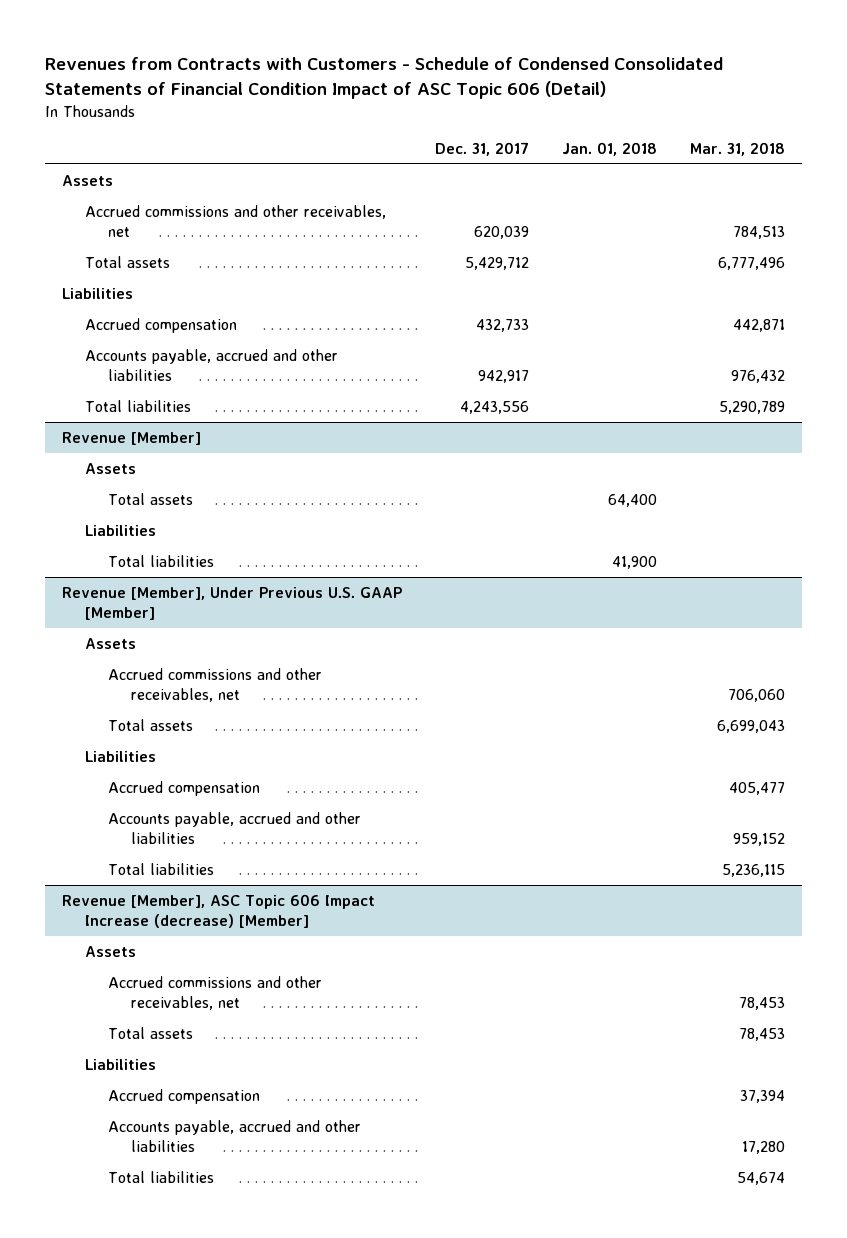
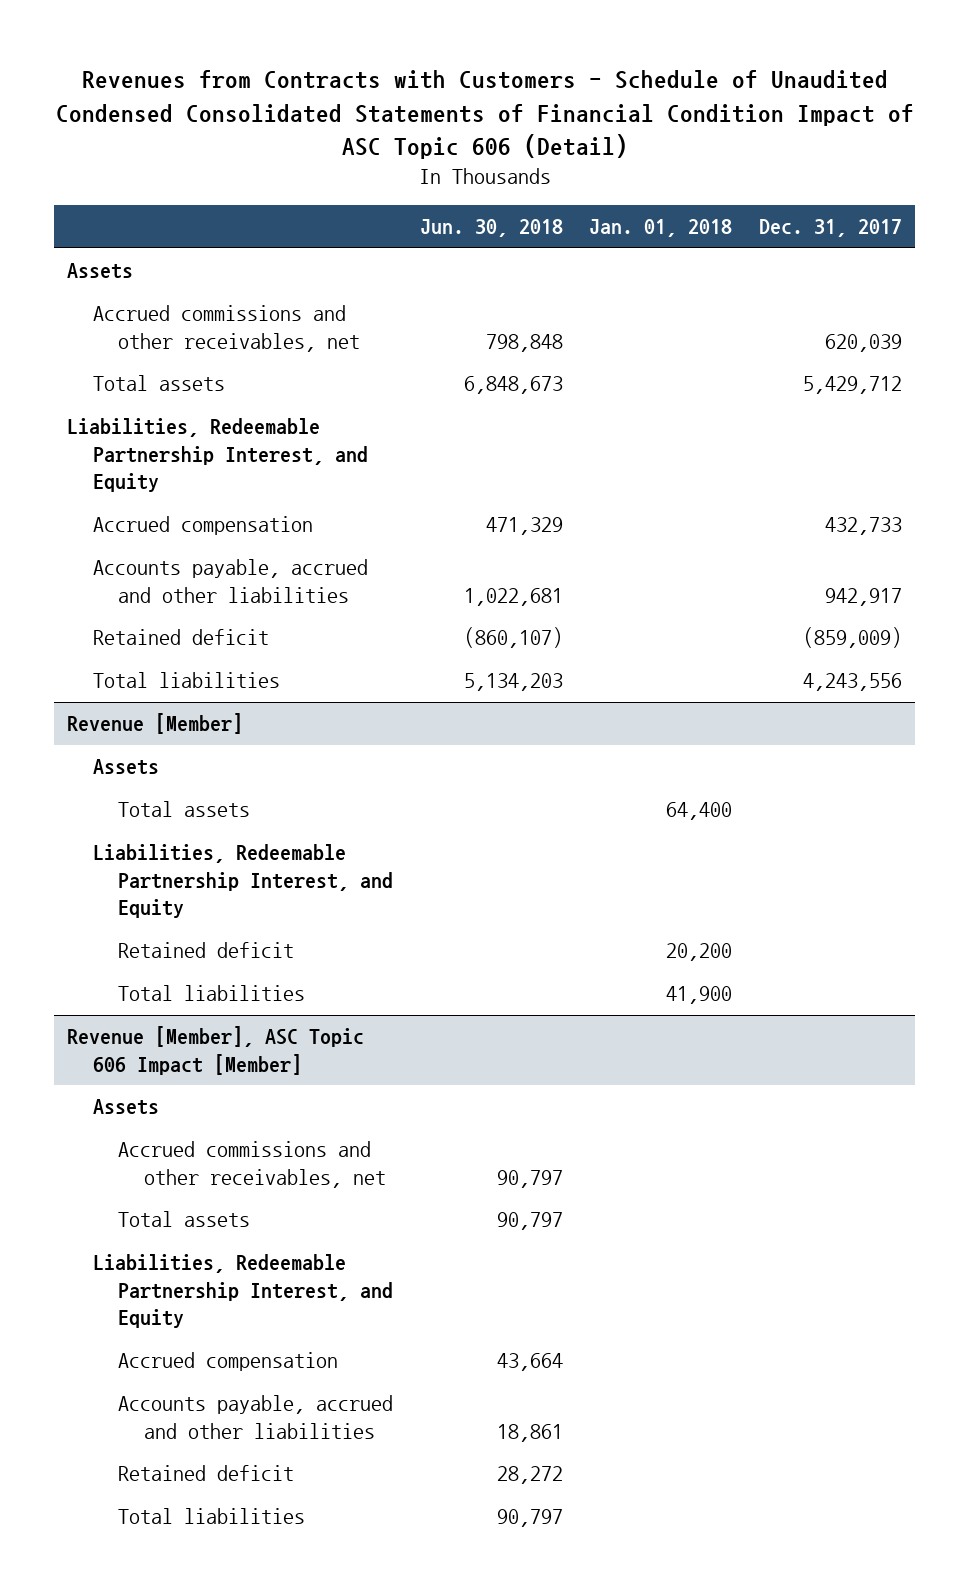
[45,57,724,100] Revenues from Contracts with Customers - Schedule of Condensed Consolidated Statements of Financial Condition Impact of ASC Topic 606 (Detail) -> [55,70,914,160] Revenues from Contracts with Customers - Schedule of Unaudited Condensed Consolidated Statements of Financial Condition Impact of ASC Topic 606 (Detail)
[690,142,786,157] Mar. 31, 2018 -> none
none -> [419,218,563,237] Jun. 30, 2018
[61,287,133,299] Liabilities -> none
none -> [67,418,368,493] Liabilities, Redeemable Partnership Interest, and Equity
none -> [92,629,269,646] Retained deficit
[84,524,156,536] Liabilities -> none
none -> [92,844,394,919] Liabilities, Redeemable Partnership Interest, and Equity
none -> [118,942,295,959] Retained deficit
[61,586,402,621] Revenue [Member], Under Previous U.S. GAAP [Member] -> none
[84,637,136,649] Assets -> none
[108,667,323,703] Accrued commissions and other receivables, net -> none
[108,718,194,731] Total assets -> none
[84,750,156,762] Liabilities -> none
[108,780,261,796] Accrued compensation -> none
[108,811,362,845] Accounts payable, accrued and other liabilities -> none
[108,862,215,875] Total liabilities -> none
[61,893,375,929] Revenue [Member], ASC Topic 606 Impact Increase (decrease) [Member] -> [67,1026,365,1075] Revenue [Member], ASC Topic 606 Impact [Member]
[84,1058,156,1070] Liabilities -> none
none -> [92,1254,394,1329] Liabilities, Redeemable Partnership Interest, and Equity
none -> [118,1465,295,1482] Retained deficit

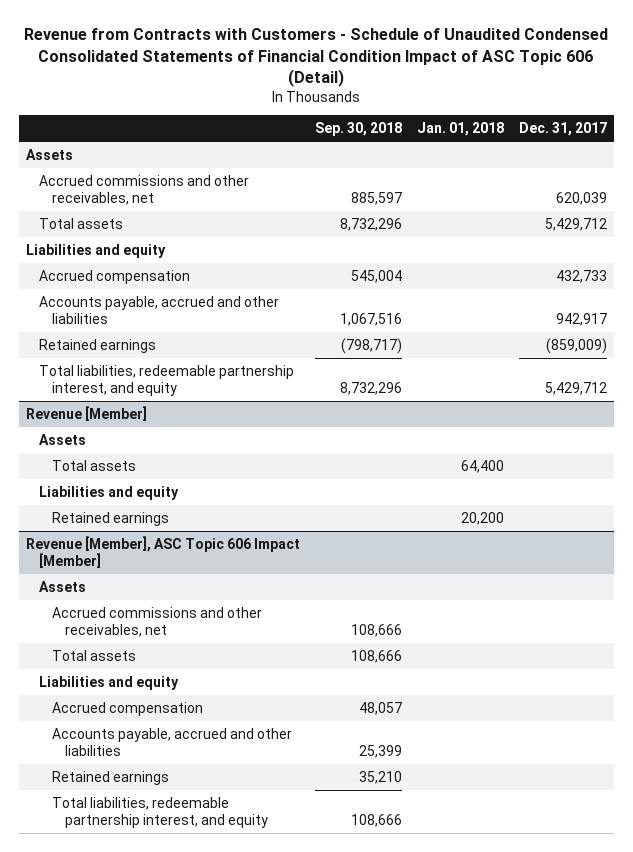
[55,70,914,160] Revenues from Contracts with Customers - Schedule of Unaudited Condensed Consolidated Statements of Financial Condition Impact of ASC Topic 606 (Detail) -> [24,28,609,87] Revenue from Contracts with Customers - Schedule of Unaudited Condensed Consolidated Statements of Financial Condition Impact of ASC Topic 606 (Detail)
[419,218,563,237] Jun. 30, 2018 -> none
none -> [314,122,402,137] Sep. 30, 2018
[67,418,368,493] Liabilities, Redeemable Partnership Interest, and Equity -> [26,243,167,258] Liabilities and equity
[92,672,280,689] Total liabilities -> none
[92,629,269,646] Retained deficit -> [39,338,157,353] Retained earnings
none -> [39,364,295,396] Total liabilities, redeemable partnership interest, and equity
[118,985,306,1002] Total liabilities -> none
[92,844,394,919] Liabilities, Redeemable Partnership Interest, and Equity -> [39,485,180,500] Liabilities and equity
[118,942,295,959] Retained deficit -> [52,511,170,526] Retained earnings
[92,1254,394,1329] Liabilities, Redeemable Partnership Interest, and Equity -> [39,675,180,690] Liabilities and equity
[118,1508,306,1525] Total liabilities -> none
[118,1465,295,1482] Retained deficit -> [52,770,170,785] Retained earnings
none -> [52,796,269,828] Total liabilities, redeemable partnership interest, and equity

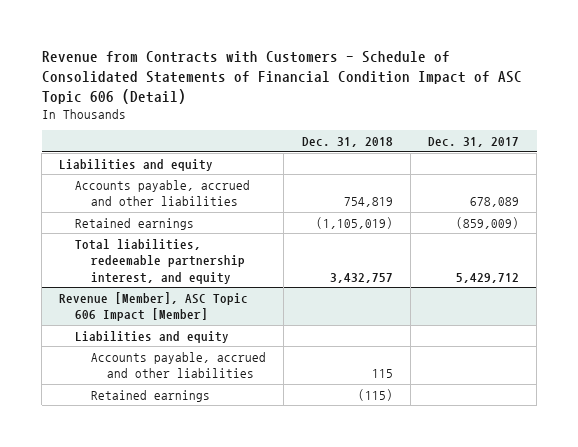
[24,28,609,87] Revenue from Contracts with Customers - Schedule of Unaudited Condensed Consolidated Statements of Financial Condition Impact of ASC Topic 606 (Detail) -> [41,51,522,104] Revenue from Contracts with Customers - Schedule of Consolidated Statements of Financial Condition Impact of ASC Topic 606 (Detail)
[314,122,402,137] Sep. 30, 2018 -> none
[416,122,504,137] Jan. 01, 2018 -> none
none -> [301,137,393,148] Dec. 31, 2018
[26,148,74,160] Assets -> none
[39,174,250,205] Accrued commissions and other receivables, net -> none
[39,217,124,229] Total assets -> none
[39,269,191,284] Accrued compensation -> none
[555,312,607,326] 942,917 -> [470,197,520,208] 678,089
[26,405,148,421] Revenue [Member] -> none
[39,433,87,445] Assets -> none
[52,459,137,471] Total assets -> none
[39,485,180,500] Liabilities and equity -> none
[52,511,170,526] Retained earnings -> none
[39,580,87,592] Assets -> none
[52,606,263,637] Accrued commissions and other receivables, net -> none
[52,649,137,661] Total assets -> none
[52,701,204,716] Accrued compensation -> none
[52,796,269,828] Total liabilities, redeemable partnership interest, and equity -> none

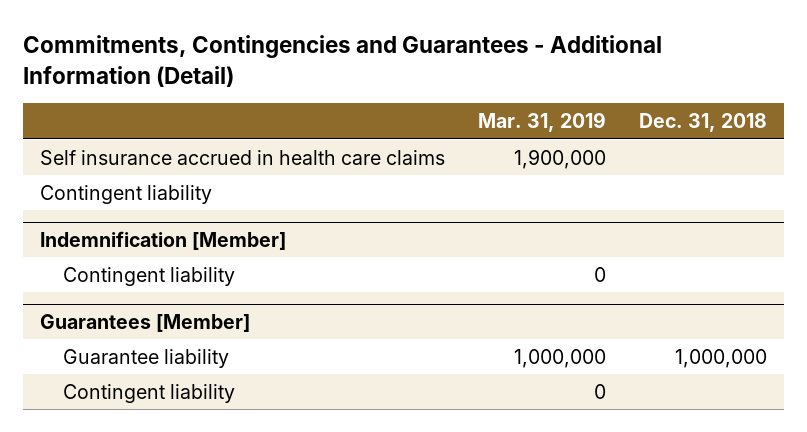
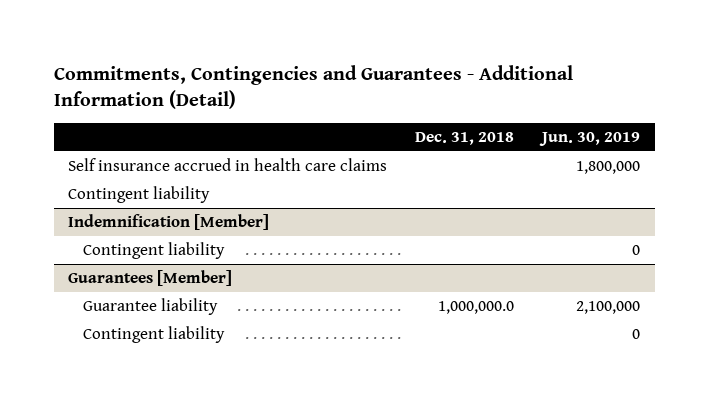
[477,112,606,133] Mar. 31, 2019 -> none
none -> [539,131,641,146] Jun. 30, 2019
[675,348,768,368] 1,000,000 -> [438,301,515,315] 1,000,000.0

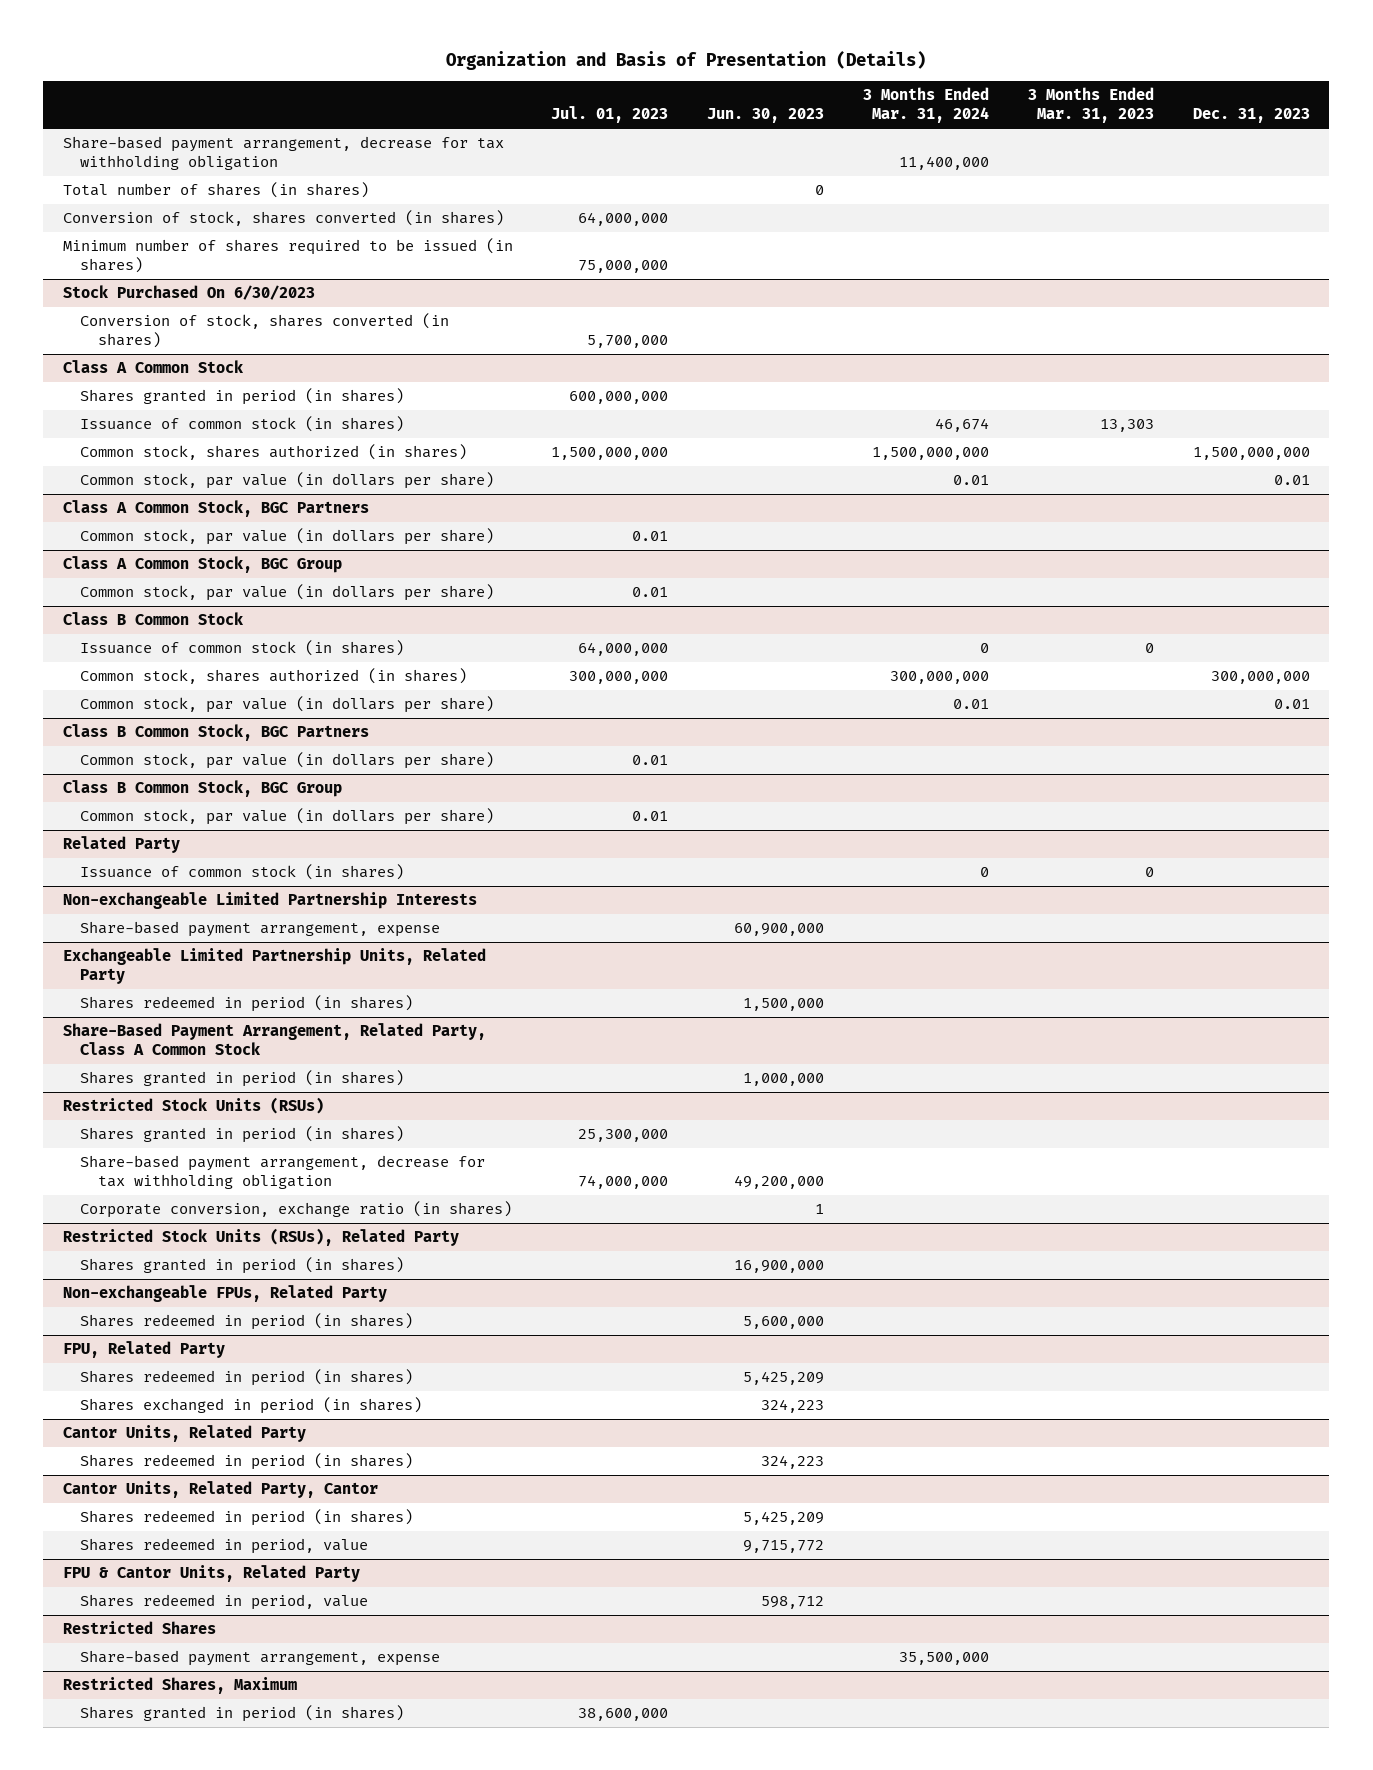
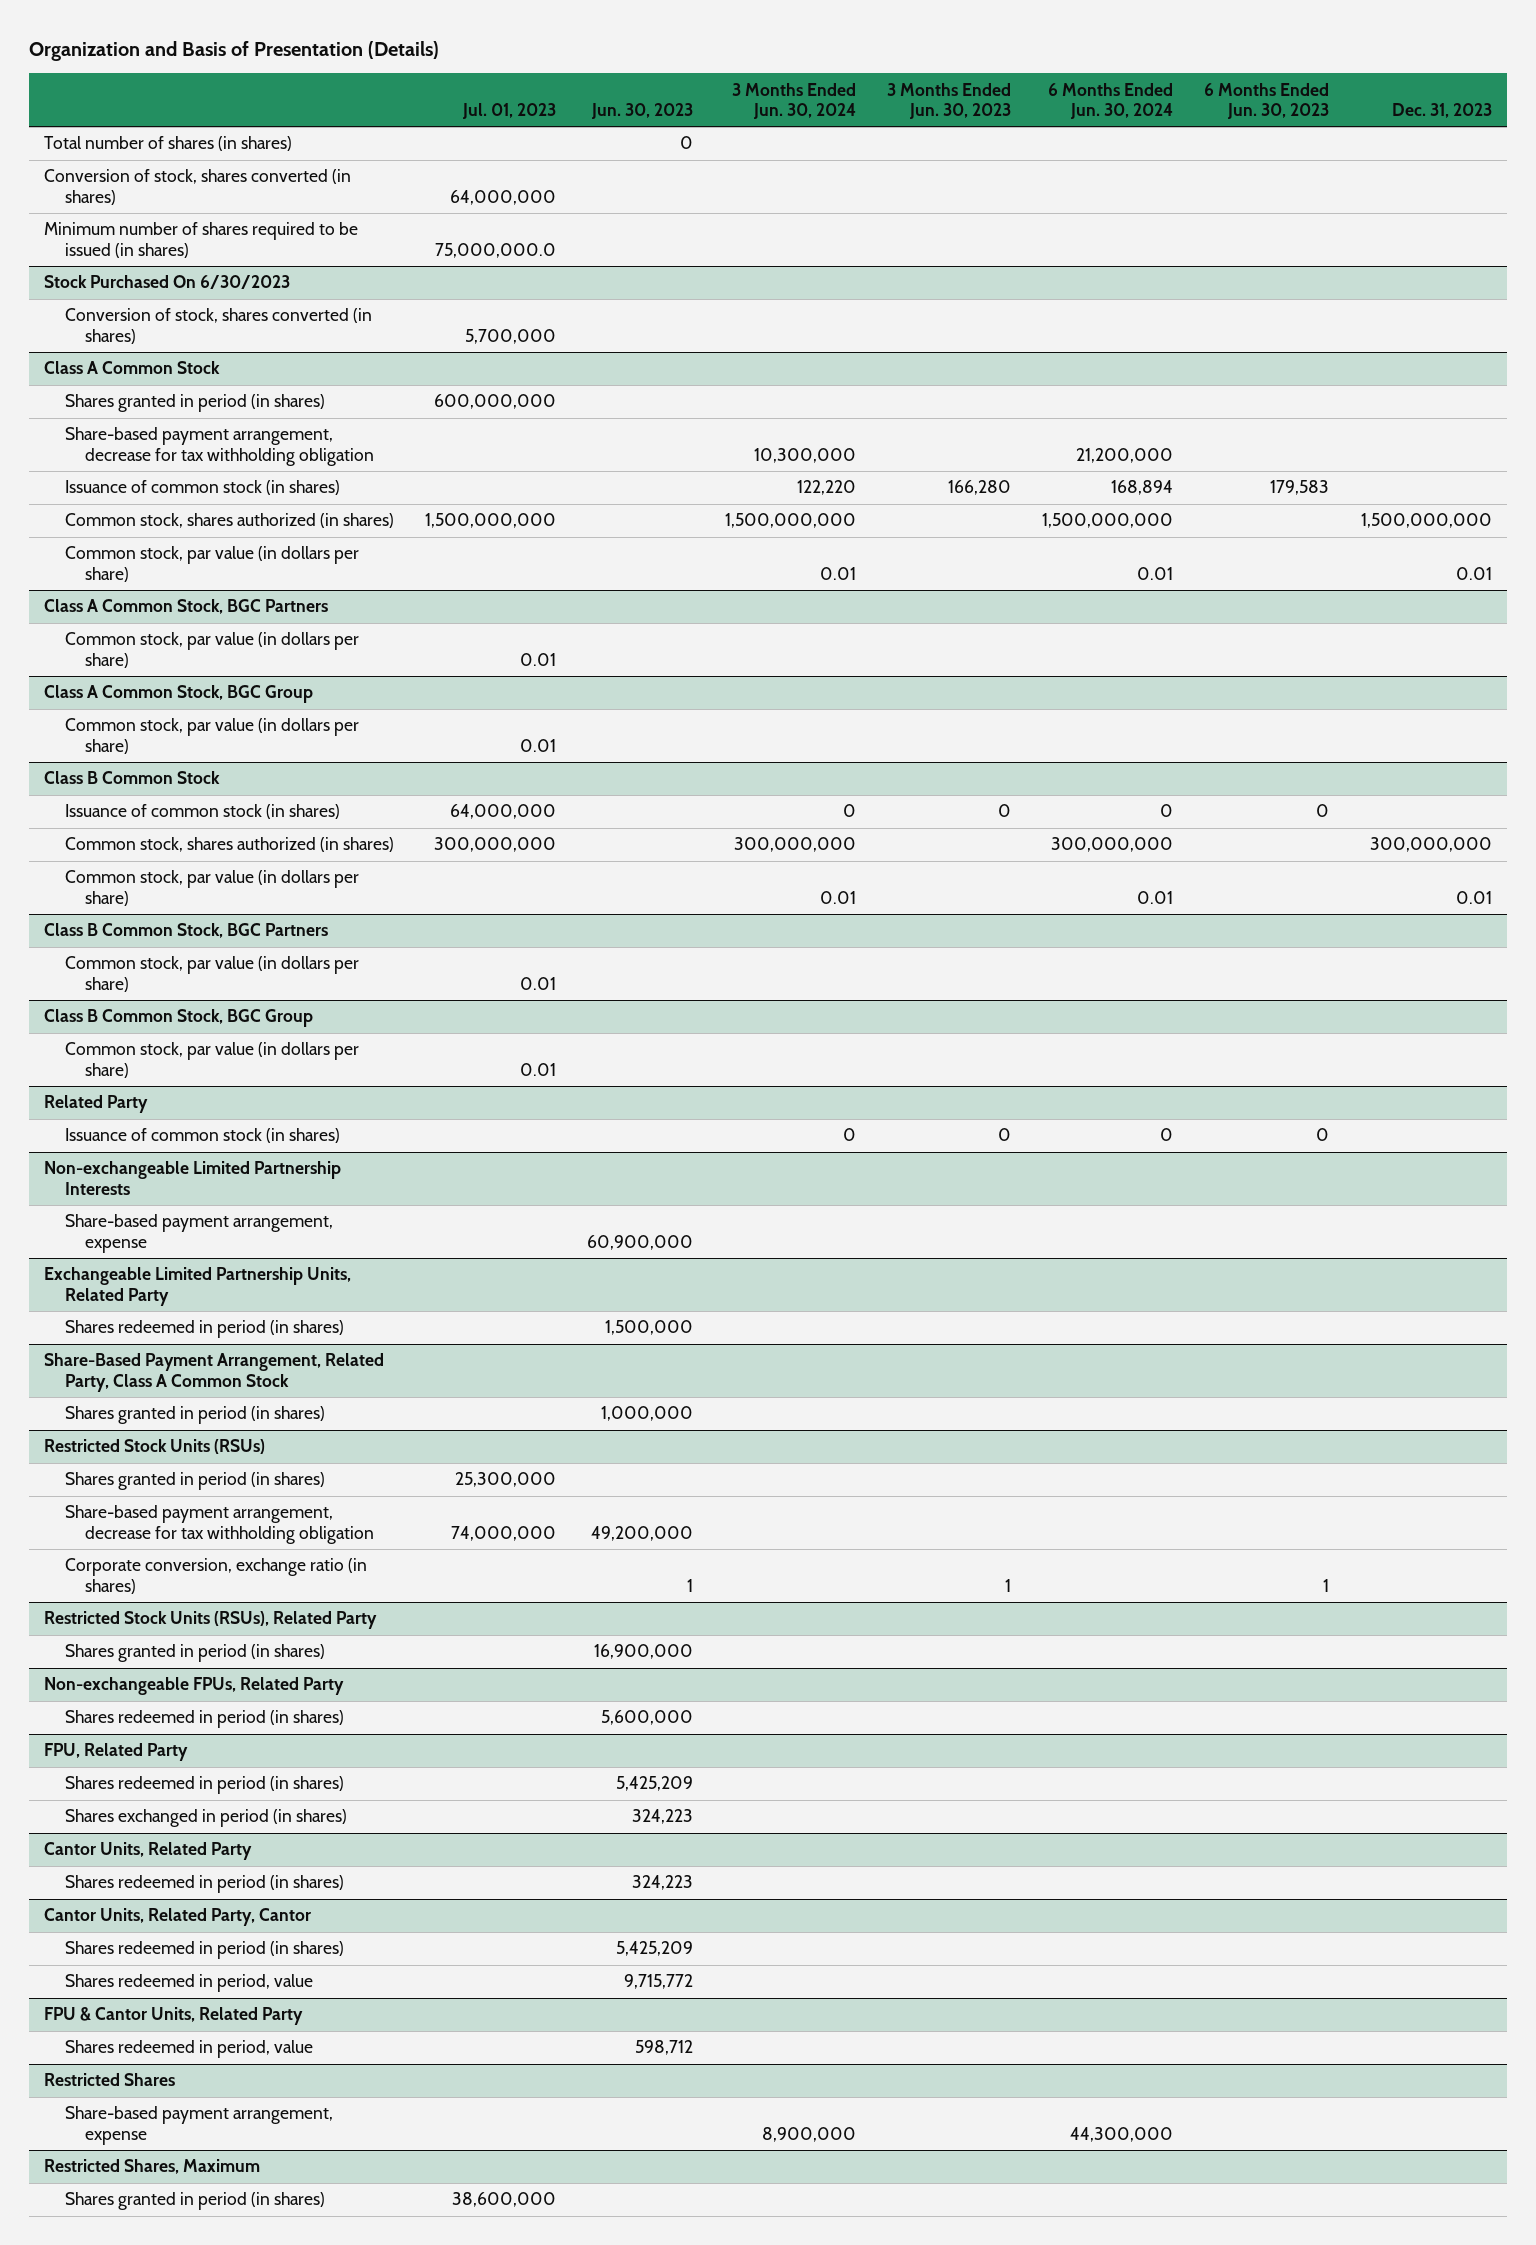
[863,87,990,124] 3 Months Ended Mar. 31, 2024 -> none
[1028,87,1155,124] 3 Months Ended Mar. 31, 2023 -> none
none -> [731,82,856,120] 3 Months Ended Jun. 30, 2024
none -> [886,82,1011,120] 3 Months Ended Jun. 30, 2023
none -> [1048,82,1174,120] 6 Months Ended Jun. 30, 2024
none -> [1204,82,1330,120] 6 Months Ended Jun. 30, 2023
[62,136,504,171] Share-based payment arrangement, decrease for tax withholding obligation -> none
[578,260,669,274] 75,000,000 -> [435,242,557,258] 75,000,000.0
none -> [64,427,375,466] Share-based payment arrangement, decrease for tax withholding obligation

